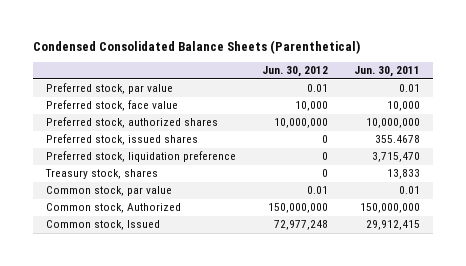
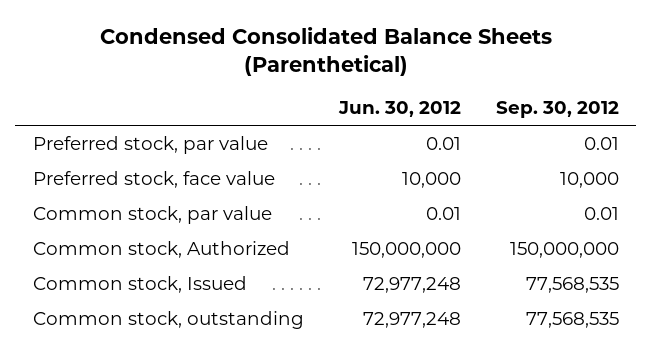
[353,66,420,78] Jun. 30, 2011 -> none
none -> [495,101,619,119] Sep. 30, 2012
[45,117,218,129] Preferred stock, authorized shares -> none
[45,134,198,146] Preferred stock, issued shares -> none
[45,151,236,163] Preferred stock, liquidation preference -> none
[44,169,158,180] Treasury stock, shares -> none
none -> [32,310,304,329] Common stock, outstanding

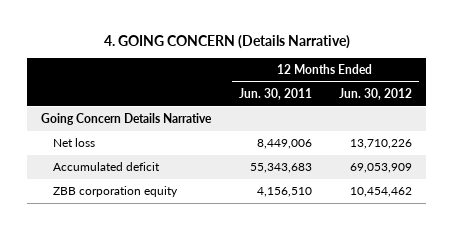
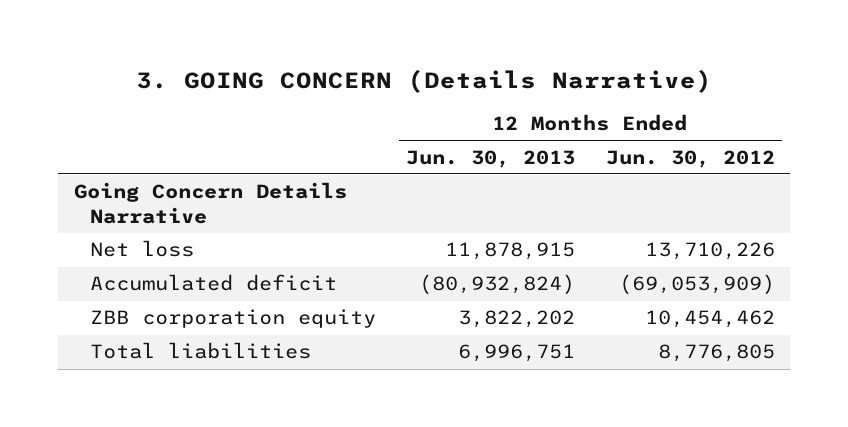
[103,34,350,49] 4. GOING CONCERN (Details Narrative) -> [136,68,713,93] 3. GOING CONCERN (Details Narrative)
[238,87,312,100] Jun. 30, 2011 -> none
none -> [406,149,576,168] Jun. 30, 2013
[350,163,413,174] 69,053,909 -> [618,274,775,296] (69,053,909)
none -> [89,342,311,360] Total liabilities

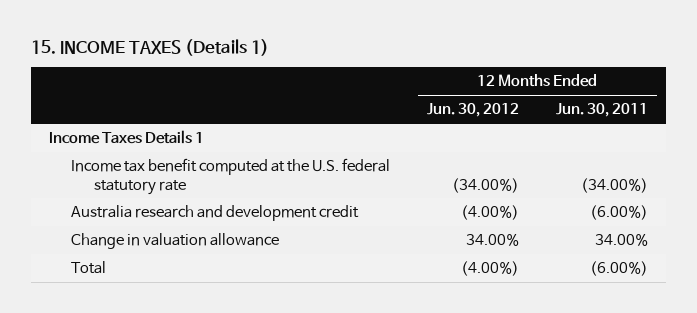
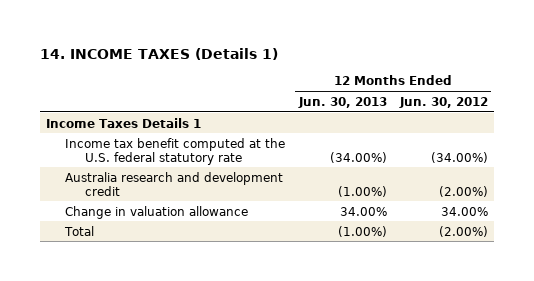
[30,38,269,56] 15. INCOME TAXES (Details 1) -> [39,47,278,60] 14. INCOME TAXES (Details 1)
[555,103,648,118] Jun. 30, 2011 -> none
none -> [297,96,387,108] Jun. 30, 2013
[461,205,520,221] (4.00%) -> [438,185,488,197] (2.00%)
[461,261,520,277] (4.00%) -> [438,225,488,237] (2.00%)

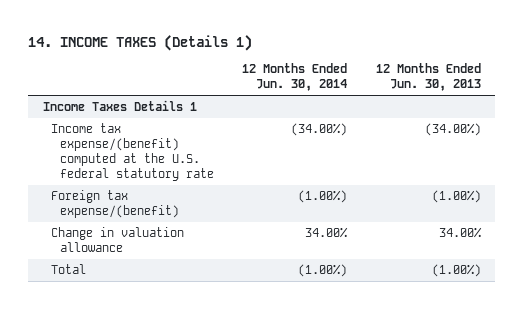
[398,96,488,108] Jun. 30, 2012 -> none
none -> [242,63,348,92] 12 Months Ended Jun. 30, 2014
[65,137,286,165] Income tax benefit computed at the U.S. federal statutory rate -> [51,123,215,182] Income tax expense/(benefit) computed at the U.S. federal statutory rate
[65,171,284,196] Australia research and development credit -> [51,190,180,219] Foreign tax expense/(benefit)

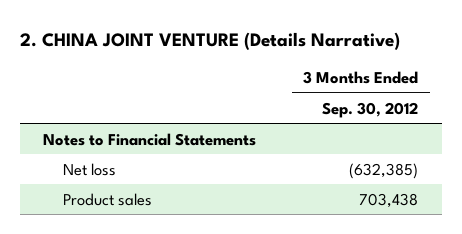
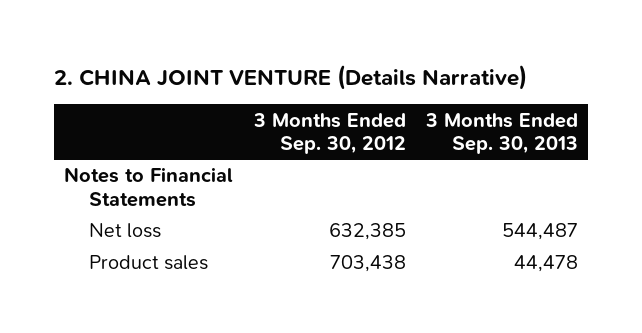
none -> [424,112,578,155] 3 Months Ended Sep. 30, 2013
[349,162,419,179] (632,385) -> [328,223,406,241] 632,385

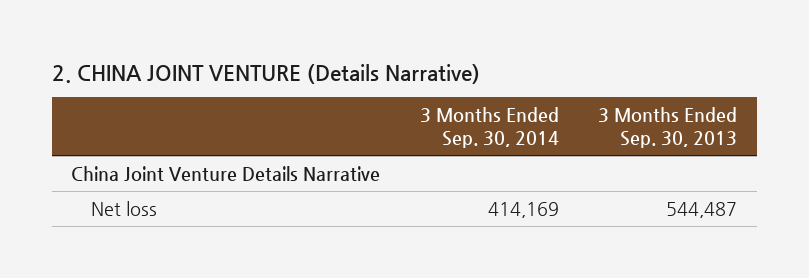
[252,112,406,155] 3 Months Ended Sep. 30, 2012 -> none
none -> [419,107,559,149] 3 Months Ended Sep. 30, 2014
[64,167,234,207] Notes to Financial Statements -> none
none -> [71,165,381,181] China Joint Venture Details Narrative
[88,255,208,271] Product sales -> none

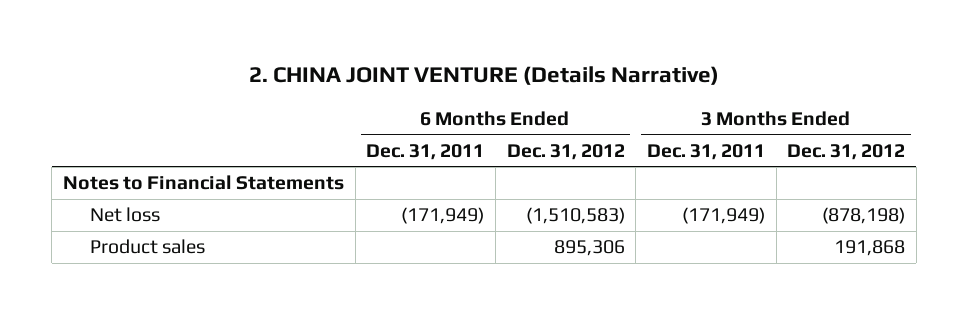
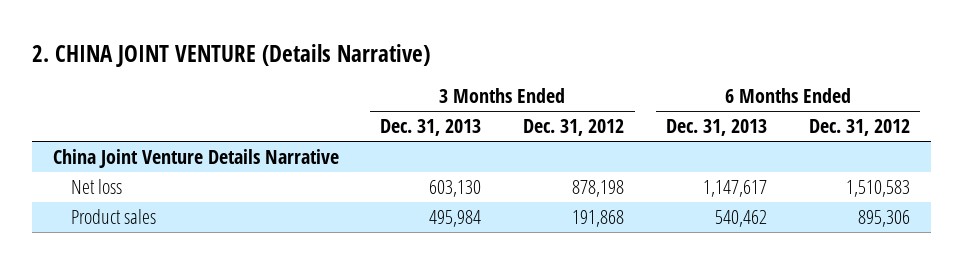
[366,143,485,160] Dec. 31, 2011 -> none
[646,143,765,160] Dec. 31, 2011 -> none
none -> [380,119,482,137] Dec. 31, 2013
none -> [666,119,768,137] Dec. 31, 2013
[63,175,345,191] Notes to Financial Statements -> none
none -> [52,148,339,168] China Joint Venture Details Narrative
[525,207,625,225] (1,510,583) -> [845,179,910,197] 1,510,583
[822,207,906,225] (878,198) -> [572,179,625,197] 878,198

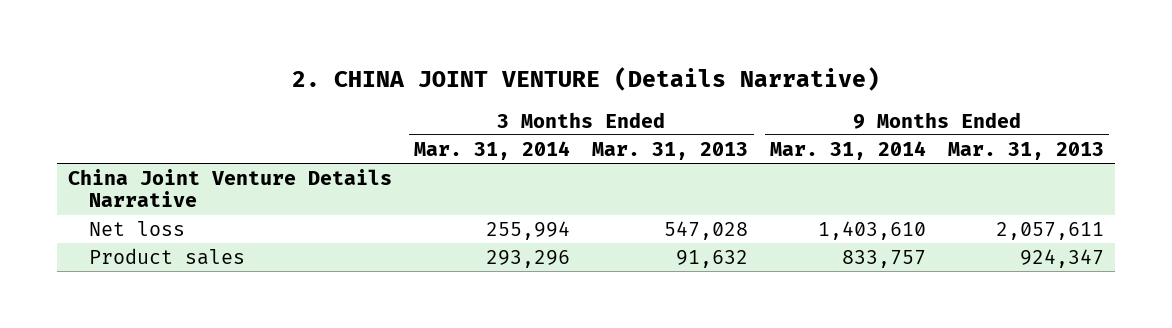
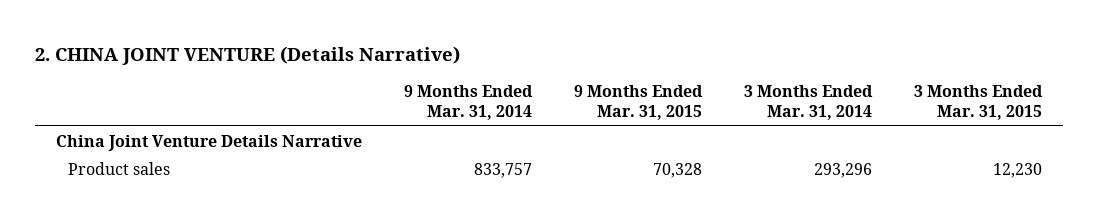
[592,141,749,160] Mar. 31, 2013 -> none
[947,141,1104,160] Mar. 31, 2013 -> none
none -> [574,84,704,121] 9 Months Ended Mar. 31, 2015
none -> [914,84,1044,121] 3 Months Ended Mar. 31, 2015
[88,220,185,236] Net loss -> none

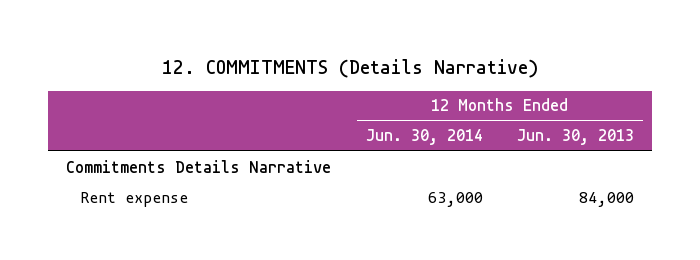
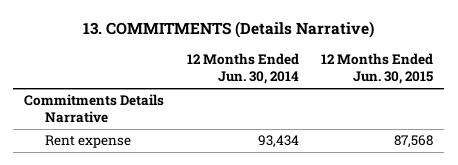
[162,59,539,79] 12. COMMITMENTS (Details Narrative) -> [82,21,374,39] 13. COMMITMENTS (Details Narrative)
[517,129,635,146] Jun. 30, 2013 -> none
none -> [321,53,434,85] 12 Months Ended Jun. 30, 2015
[427,191,483,207] 63,000 -> [257,135,299,149] 93,434

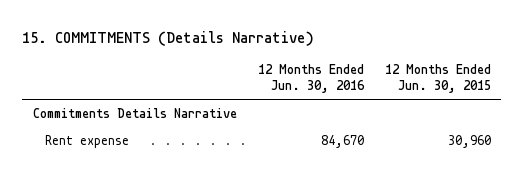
[82,21,374,39] 13. COMMITMENTS (Details Narrative) -> [22,30,315,46] 15. COMMITMENTS (Details Narrative)
[186,53,299,85] 12 Months Ended Jun. 30, 2014 -> none
none -> [257,63,365,94] 12 Months Ended Jun. 30, 2016
[394,135,434,149] 87,568 -> [447,135,491,149] 30,960

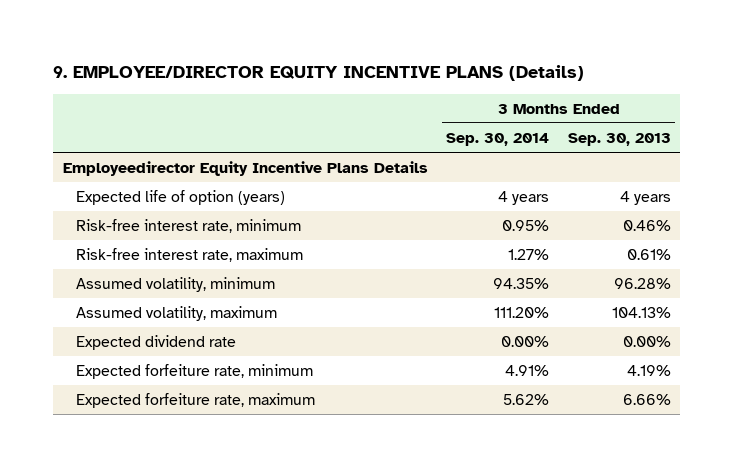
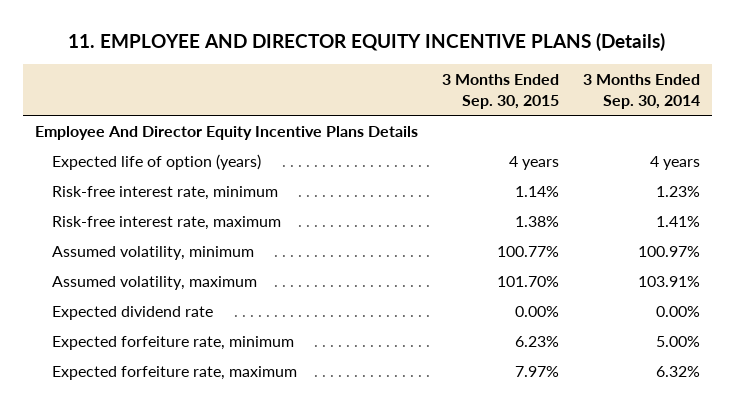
[53,64,585,81] 9. EMPLOYEE/DIRECTOR EQUITY INCENTIVE PLANS (Details) -> [68,32,666,51] 11. EMPLOYEE AND DIRECTOR EQUITY INCENTIVE PLANS (Details)
[567,133,671,147] Sep. 30, 2013 -> none
none -> [441,74,559,109] 3 Months Ended Sep. 30, 2015
[62,161,428,177] Employeedirector Equity Incentive Plans Details -> [34,125,418,140] Employee And Director Equity Incentive Plans Details
[502,220,550,232] 0.95% -> [655,185,700,197] 1.23%
[508,249,550,261] 1.27% -> [655,215,700,227] 1.41%
[493,278,550,290] 94.35% -> [637,245,700,257] 100.97%
[494,307,550,319] 111.20% -> [637,275,700,287] 103.91%
[505,365,550,377] 4.91% -> [655,335,700,347] 5.00%
[503,394,550,406] 5.62% -> [655,365,700,377] 6.32%

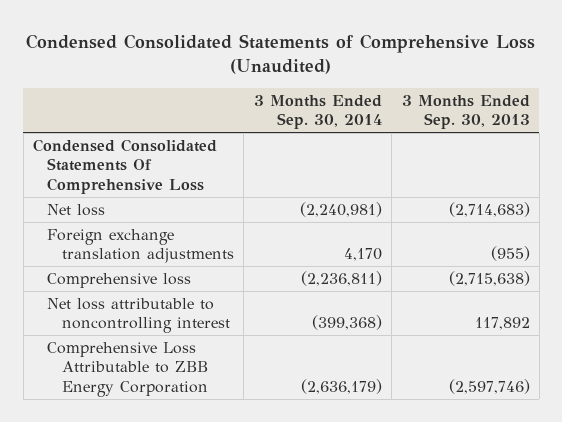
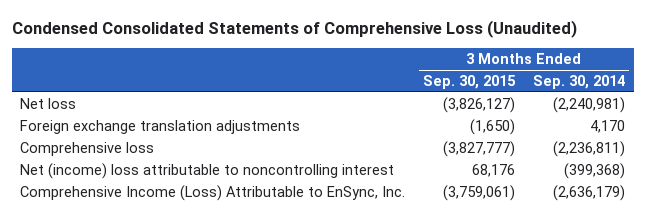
[401,94,530,130] 3 Months Ended Sep. 30, 2013 -> none
none -> [423,75,517,90] Sep. 30, 2015
[32,138,217,194] Condensed Consolidated Statements Of Comprehensive Loss -> none
[47,297,230,334] Net loss attributable to noncontrolling interest -> [20,163,395,180] Net (income) loss attributable to noncontrolling interest
[47,341,208,397] Comprehensive Loss Attributable to ZBB Energy Corporation -> [20,185,406,202] Comprehensive Income (Loss) Attributable to EnSync, Inc.

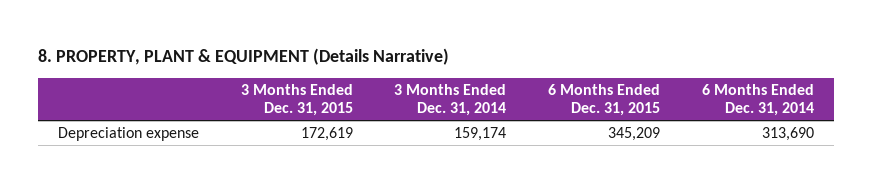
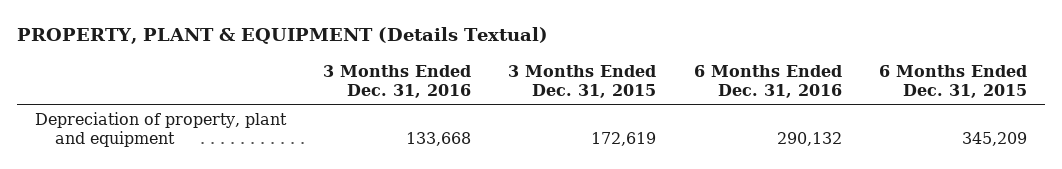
[37,48,449,66] 8. PROPERTY, PLANT & EQUIPMENT (Details Narrative) -> [16,27,548,45] PROPERTY, PLANT & EQUIPMENT (Details Textual)
[394,83,507,117] 3 Months Ended Dec. 31, 2014 -> none
[701,83,814,117] 6 Months Ended Dec. 31, 2014 -> none
none -> [323,65,472,98] 3 Months Ended Dec. 31, 2016
none -> [693,65,842,98] 6 Months Ended Dec. 31, 2016
[58,127,200,142] Depreciation expense -> [35,112,288,147] Depreciation of property, plant and equipment

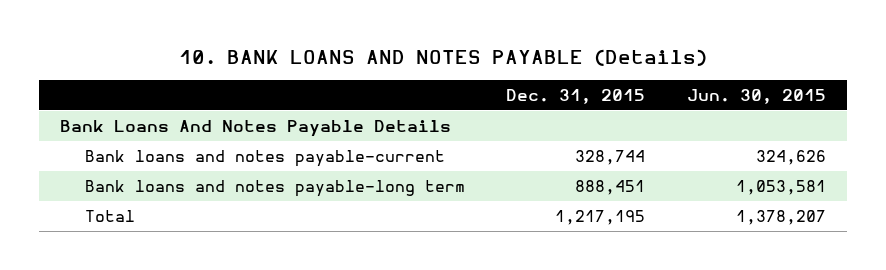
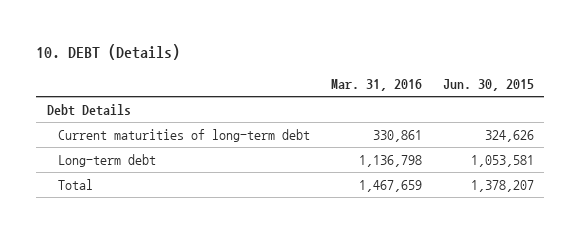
[178,48,707,66] 10. BANK LOANS AND NOTES PAYABLE (Details) -> [36,44,181,61] 10. DEBT (Details)
[506,89,646,105] Dec. 31, 2015 -> none
none -> [330,78,422,91] Mar. 31, 2016
[59,120,451,138] Bank Loans And Notes Payable Details -> none
none -> [46,103,131,116] Debt Details
[84,150,445,168] Bank loans and notes payable-current -> [58,128,311,142] Current maturities of long-term debt
[84,180,465,198] Bank loans and notes payable-long term -> [58,153,157,167] Long-term debt

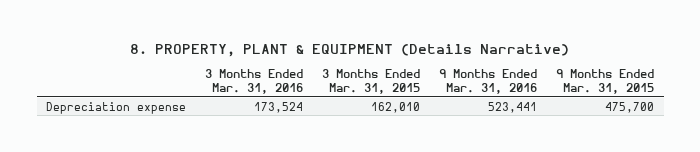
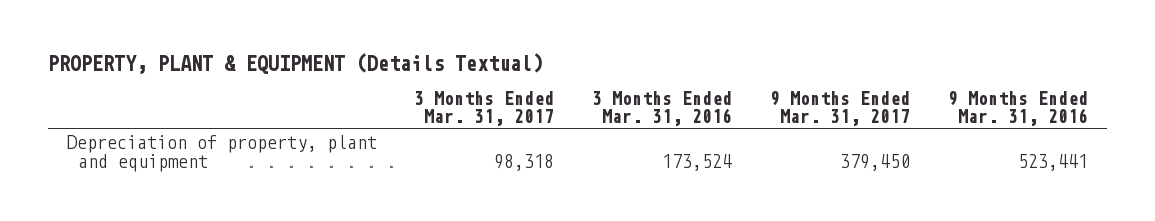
[130,43,570,57] 8. PROPERTY, PLANT & EQUIPMENT (Details Narrative) -> [47,52,543,74] PROPERTY, PLANT & EQUIPMENT (Details Textual)
[322,69,421,95] 3 Months Ended Mar. 31, 2015 -> none
[556,69,655,95] 9 Months Ended Mar. 31, 2015 -> none
none -> [414,90,555,127] 3 Months Ended Mar. 31, 2017
none -> [770,90,911,127] 9 Months Ended Mar. 31, 2017
[46,101,187,114] Depreciation expense -> [66,135,377,172] Depreciation of property, plant and equipment

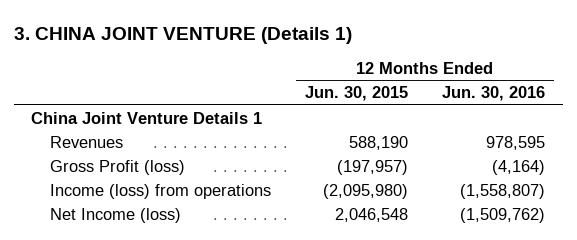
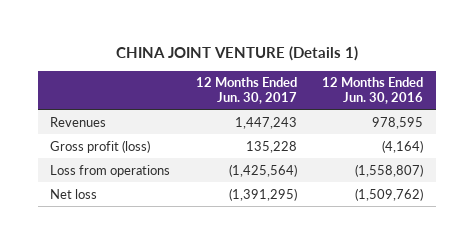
[14,26,353,44] 3. CHINA JOINT VENTURE (Details 1) -> [115,45,358,61] CHINA JOINT VENTURE (Details 1)
[305,86,409,102] Jun. 30, 2015 -> none
none -> [195,77,297,105] 12 Months Ended Jun. 30, 2017
[31,111,263,124] China Joint Venture Details 1 -> none
[49,159,185,175] Gross Profit (loss) -> [50,139,151,153] Gross profit (loss)
[49,183,271,199] Income (loss) from operations -> [50,164,171,177] Loss from operations
[49,207,181,223] Net Income (loss) -> [50,188,98,199] Net loss

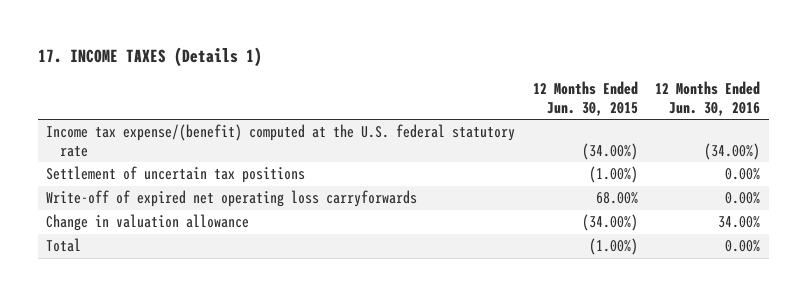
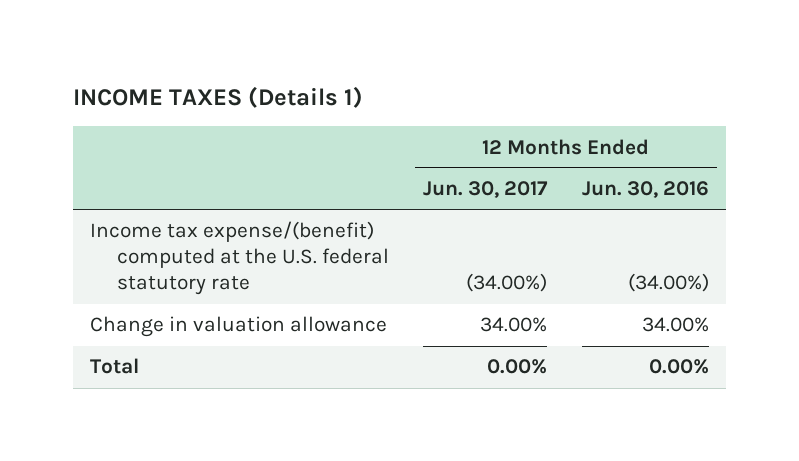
[37,46,262,67] 17. INCOME TAXES (Details 1) -> [72,86,363,109] INCOME TAXES (Details 1)
[532,81,638,116] 12 Months Ended Jun. 30, 2015 -> none
none -> [423,181,549,199] Jun. 30, 2017
[46,166,306,184] Settlement of uncertain tax positions -> none
[46,190,418,208] Write-off of expired net operating loss carryforwards -> none

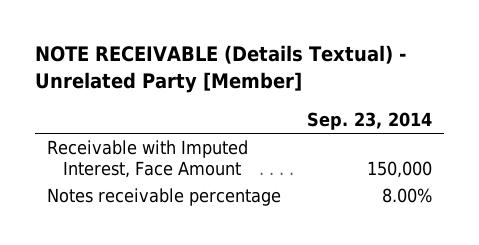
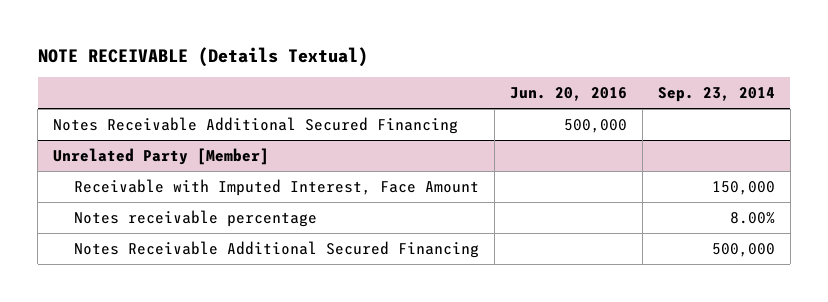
[34,45,406,94] NOTE RECEIVABLE (Details Textual) - Unrelated Party [Member] -> [37,46,368,67] NOTE RECEIVABLE (Details Textual)
none -> [509,87,627,102] Jun. 20, 2016
none -> [53,116,459,134] Notes Receivable Additional Secured Financing
none -> [53,147,270,165] Unrelated Party [Member]
none -> [73,240,479,258] Notes Receivable Additional Secured Financing

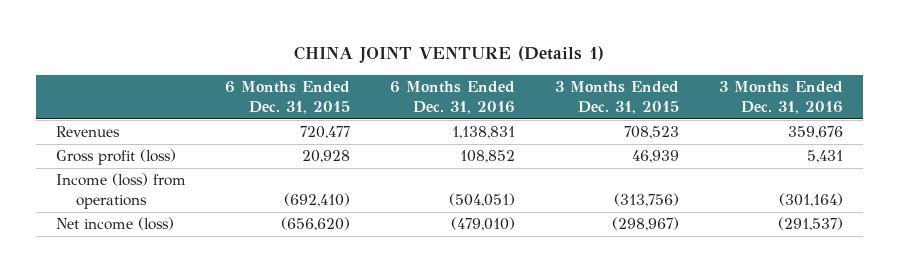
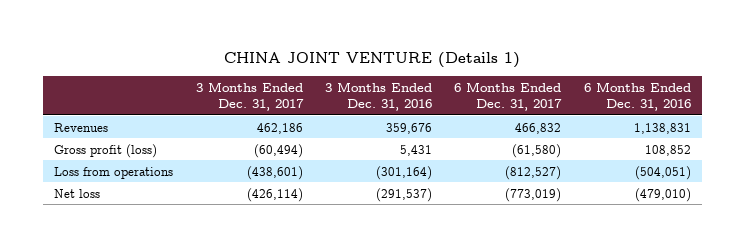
[225,80,351,114] 6 Months Ended Dec. 31, 2015 -> none
[555,80,680,114] 3 Months Ended Dec. 31, 2015 -> none
none -> [195,82,304,111] 3 Months Ended Dec. 31, 2017
none -> [454,82,563,111] 6 Months Ended Dec. 31, 2017
[55,173,186,210] Income (loss) from operations -> [54,166,174,179] Loss from operations
[55,217,174,231] Net income (loss) -> [54,188,101,198] Net loss

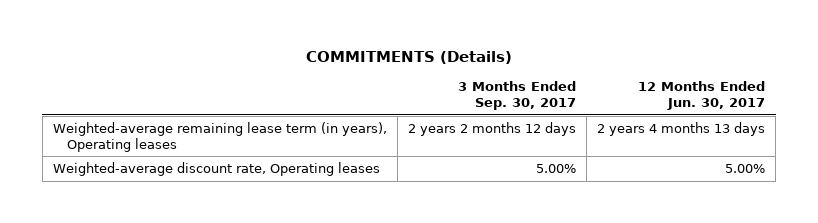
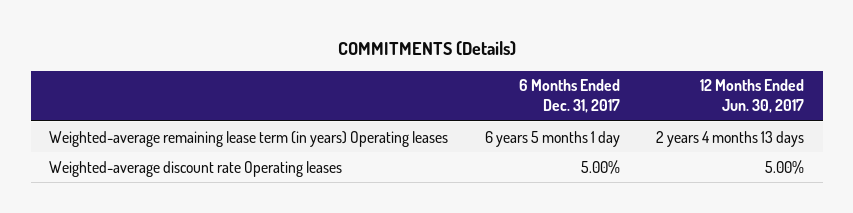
[457,81,576,111] 3 Months Ended Sep. 30, 2017 -> none
none -> [518,79,620,114] 6 Months Ended Dec. 31, 2017
[52,121,387,152] Weighted-average remaining lease term (in years), Operating leases -> [49,130,449,147] Weighted-average remaining lease term (in years) Operating leases
[52,161,380,176] Weighted-average discount rate, Operating leases -> [49,160,343,177] Weighted-average discount rate Operating leases

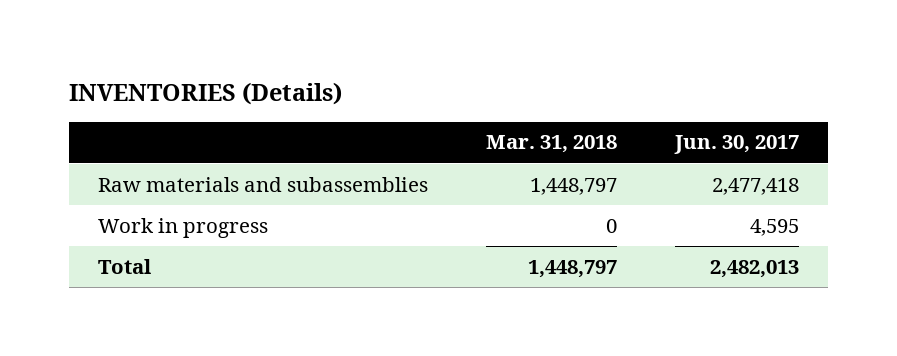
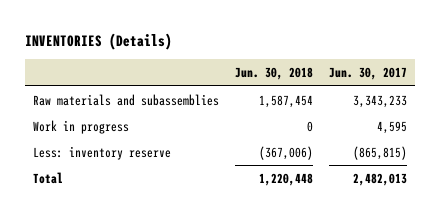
[486,135,618,154] Mar. 31, 2018 -> none
none -> [235,67,314,81] Jun. 30, 2018
[712,177,800,195] 2,477,418 -> [353,94,408,108] 3,343,233
none -> [33,145,172,160] Less: inventory reserve

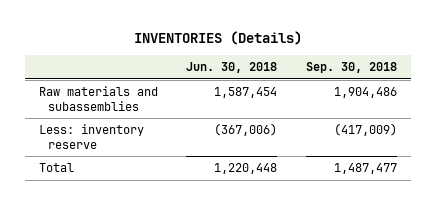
[329,67,408,81] Jun. 30, 2017 -> none
none -> [305,61,397,73] Sep. 30, 2018
[33,119,130,134] Work in progress -> none

